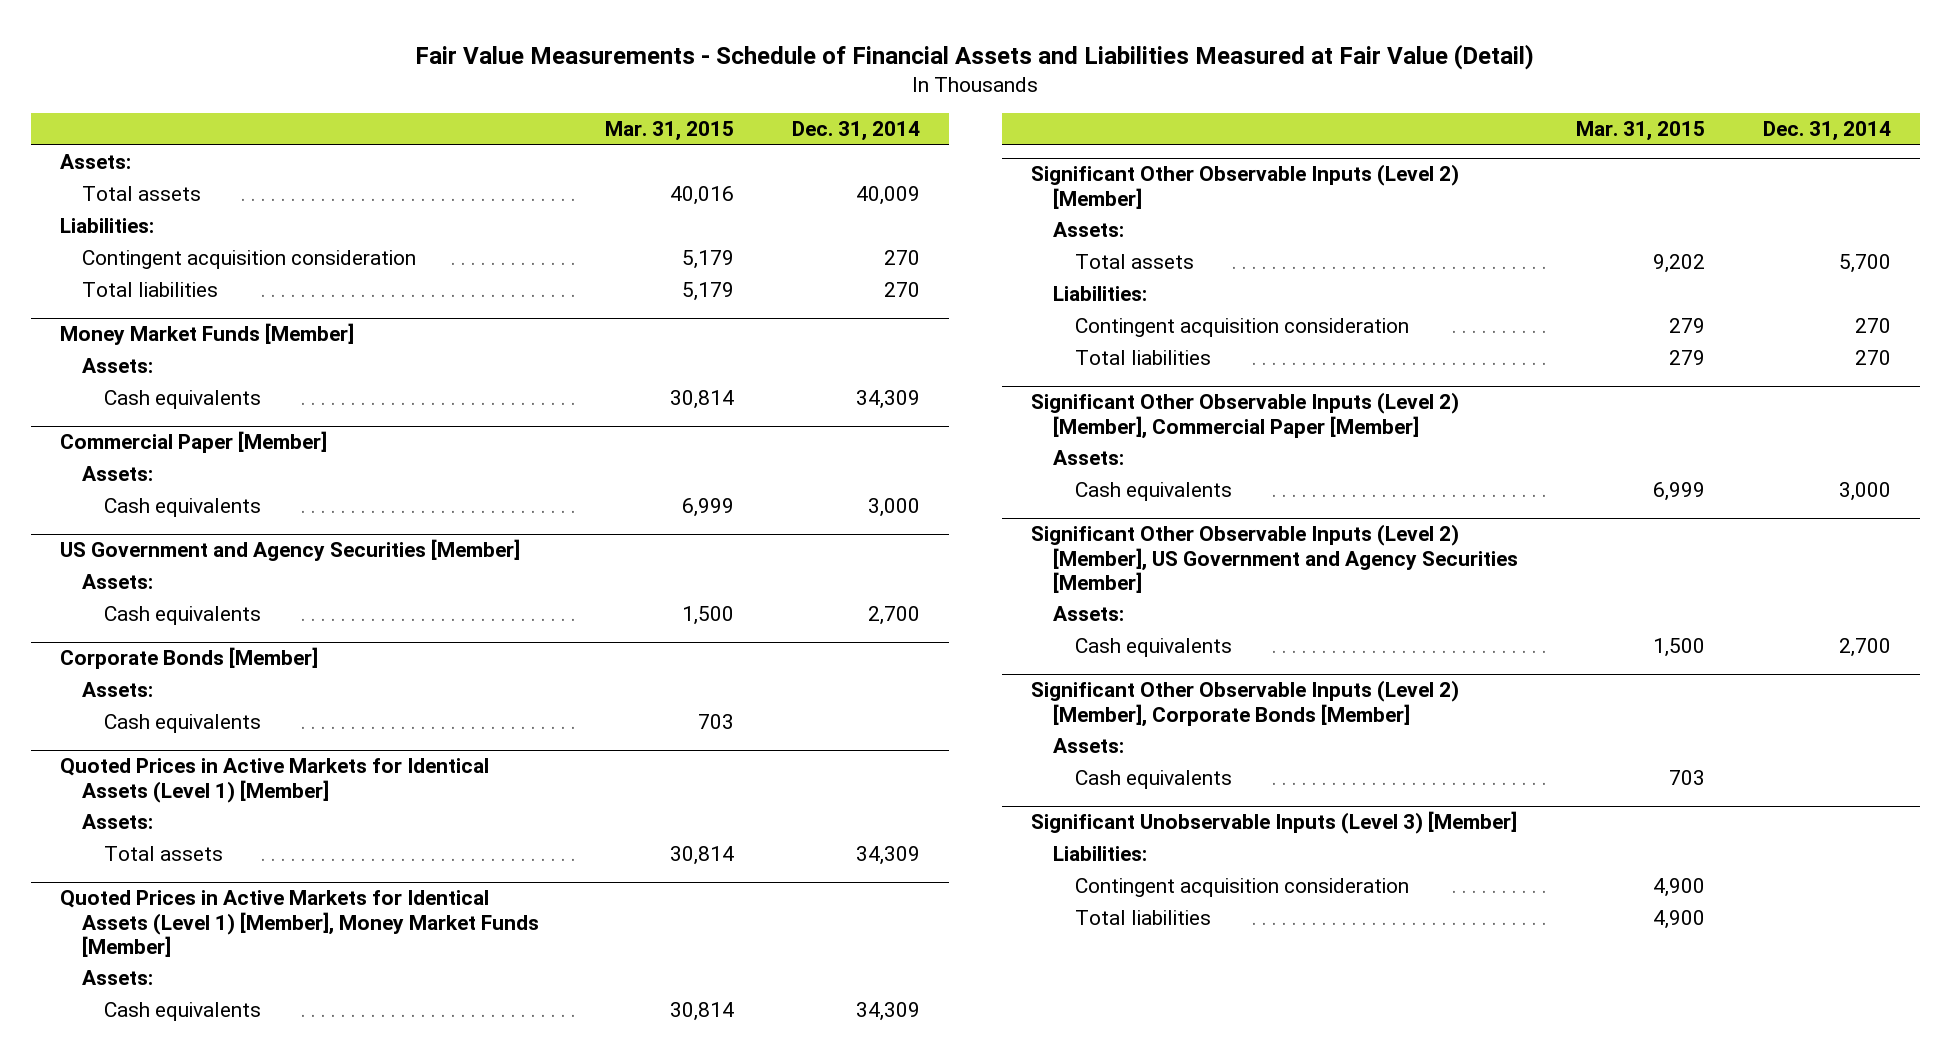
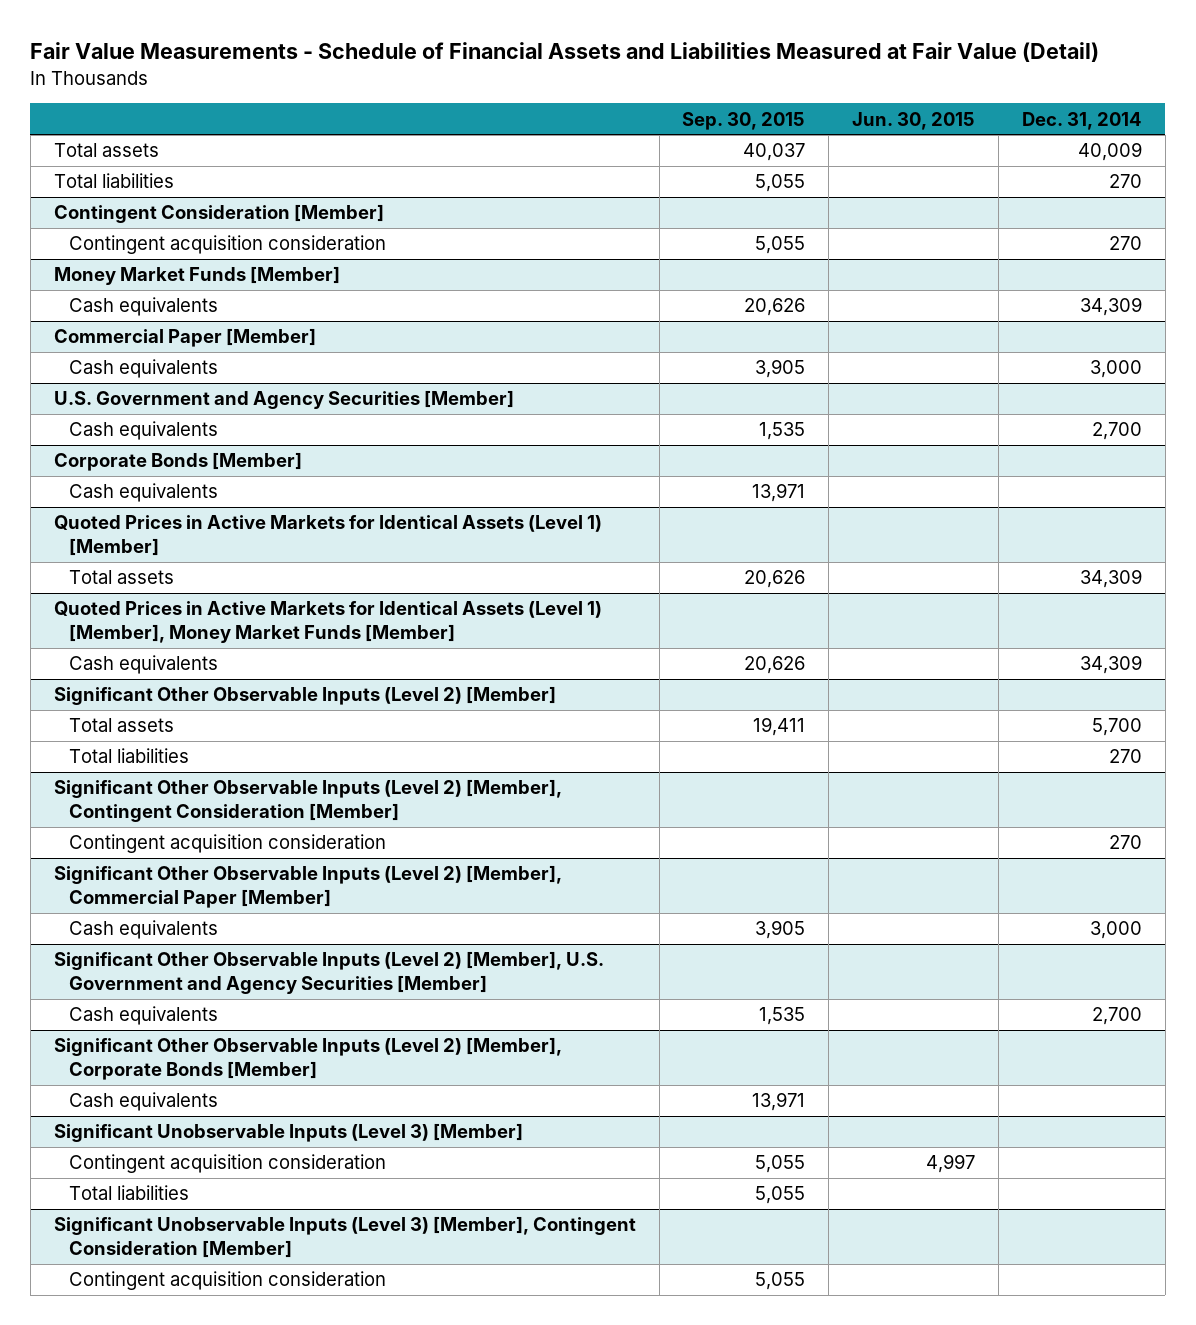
[605,121,735,142] Mar. 31, 2015 -> none
none -> [682,111,806,130] Sep. 30, 2015
none -> [852,111,976,130] Jun. 30, 2015
[59,154,131,170] Assets: -> none
[59,218,154,234] Liabilities: -> none
[82,250,417,270] Contingent acquisition consideration -> none
none -> [53,204,384,224] Contingent Consideration [Member]
none -> [69,235,387,255] Contingent acquisition consideration
[82,358,154,374] Assets: -> none
[82,466,154,482] Assets: -> none
[82,574,154,590] Assets: -> none
[59,539,520,562] US Government and Agency Securities [Member] -> [53,390,514,410] U.S. Government and Agency Securities [Member]
[82,682,154,698] Assets: -> none
[82,814,154,830] Assets: -> none
[82,970,154,986] Assets: -> none
[1052,222,1124,238] Assets: -> none
[1052,286,1147,302] Liabilities: -> none
[1075,318,1410,338] Contingent acquisition consideration -> none
none -> [53,779,562,823] Significant Other Observable Inputs (Level 2) [Member], Contingent Consideration [Member]
none -> [69,834,387,854] Contingent acquisition consideration
[1052,450,1124,466] Assets: -> none
[1052,606,1124,622] Assets: -> none
[1030,524,1518,593] Significant Other Observable Inputs (Level 2) [Member], US Government and Agency Securities [Member] -> [53,951,604,995] Significant Other Observable Inputs (Level 2) [Member], U.S. Government and Agency Securities [Member]
[1052,738,1124,754] Assets: -> none
[1052,846,1147,862] Liabilities: -> none
none -> [53,1216,636,1259] Significant Unobservable Inputs (Level 3) [Member], Contingent Consideration [Member]
none -> [69,1271,387,1291] Contingent acquisition consideration

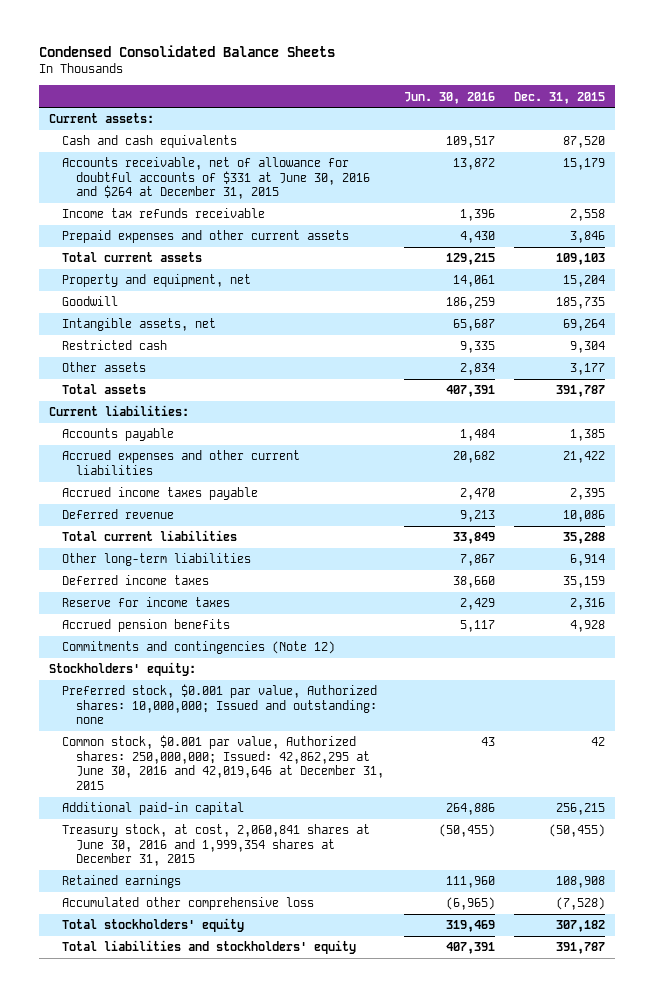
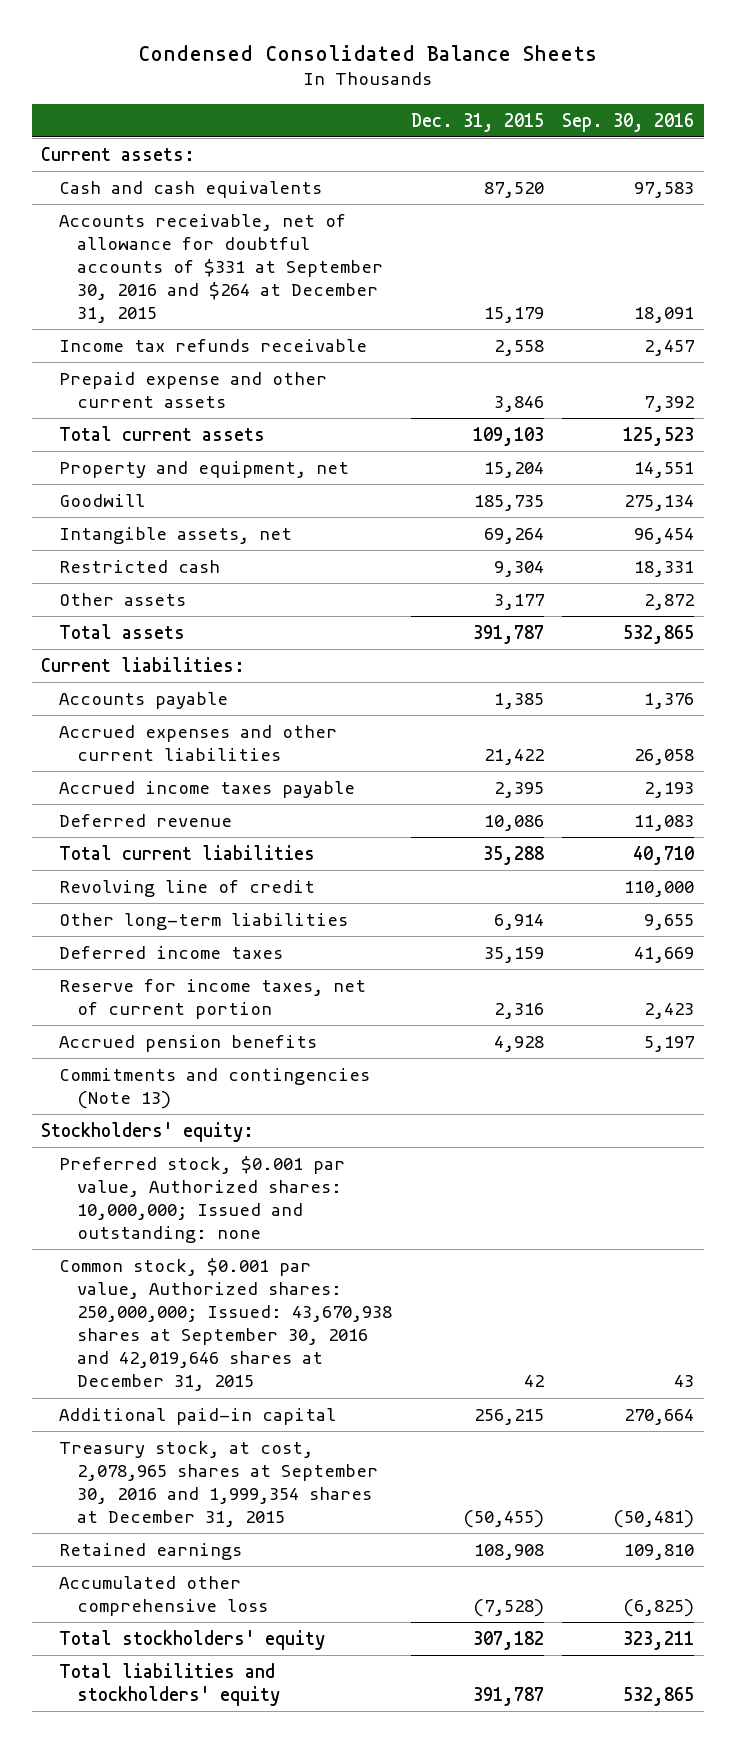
[403,91,495,104] Jun. 30, 2016 -> none
none -> [562,112,695,132] Sep. 30, 2016
[62,157,371,200] Accounts receivable, net of allowance for doubtful accounts of $331 at June 30, 2016 and $264 at December 31, 2015 -> [59,213,384,324] Accounts receivable, net of allowance for doubtful accounts of $331 at September 30, 2016 and $264 at December 31, 2015
[62,230,350,244] Prepaid expenses and other current assets -> [59,371,328,408] Prepaid expense and other current assets
none -> [59,879,316,897] Revolving line of credit
[62,597,231,608] Reserve for income taxes -> [59,978,367,1019] Reserve for income taxes, net of current portion
[62,641,336,655] Commitments and contingencies (Note 12) -> [59,1067,371,1109] Commitments and contingencies (Note 13)
[62,735,385,791] Common stock, $0.001 par value, Authorized shares: 250,000,000; Issued: 42,862,295 at June 30, 2016 and 42,019,646 at December 31, 2015 -> [59,1257,393,1392] Common stock, $0.001 par value, Authorized shares: 250,000,000; Issued: 43,670,938 shares at September 30, 2016 and 42,019,646 shares at December 31, 2015
[62,824,371,867] Treasury stock, at cost, 2,060,841 shares at June 30, 2016 and 1,999,354 shares at December 31, 2015 -> [59,1440,379,1528] Treasury stock, at cost, 2,078,965 shares at September 30, 2016 and 1,999,354 shares at December 31, 2015

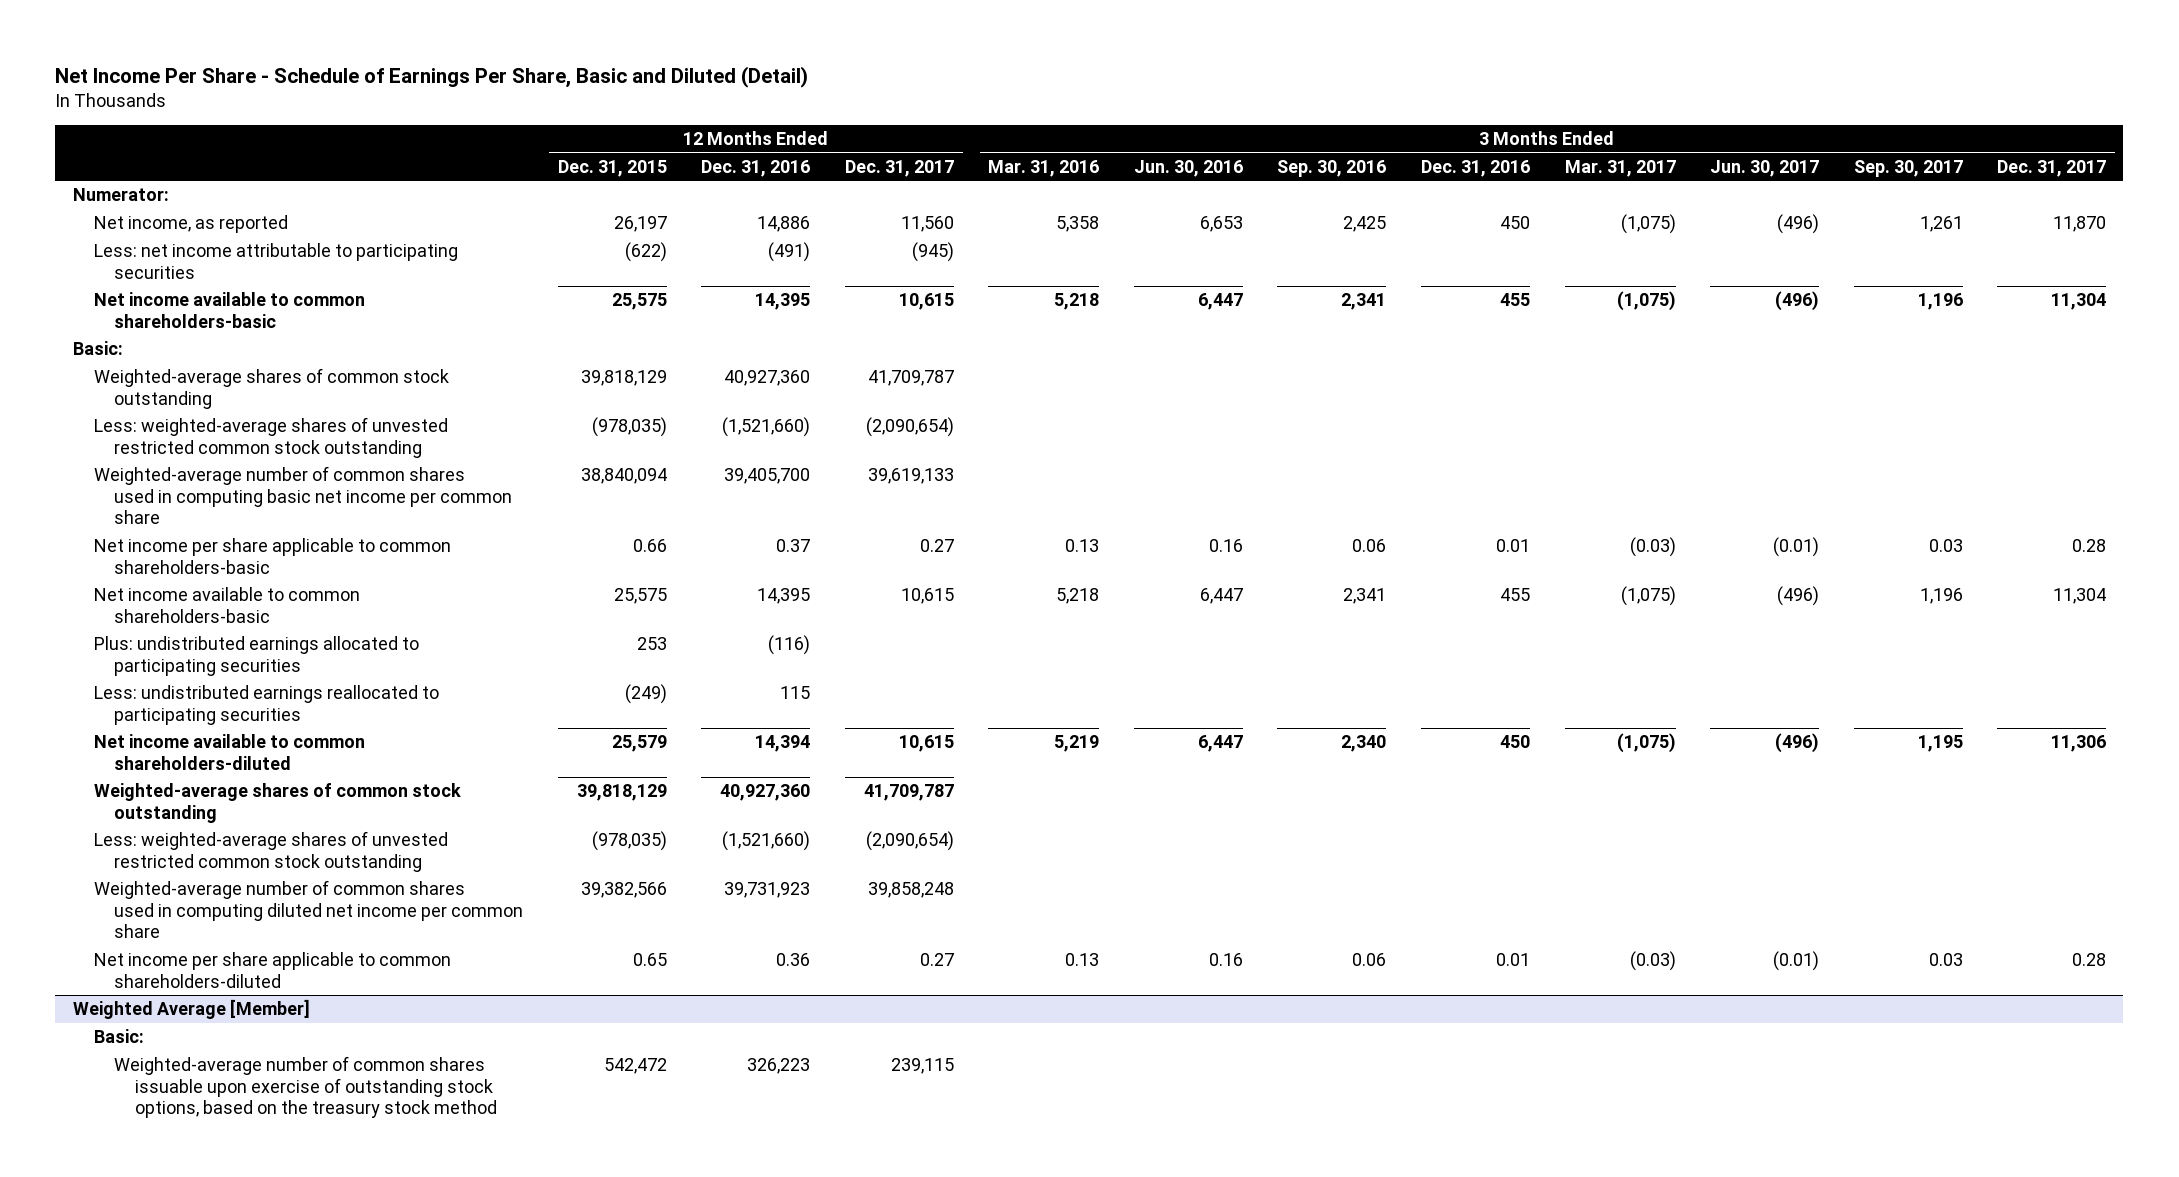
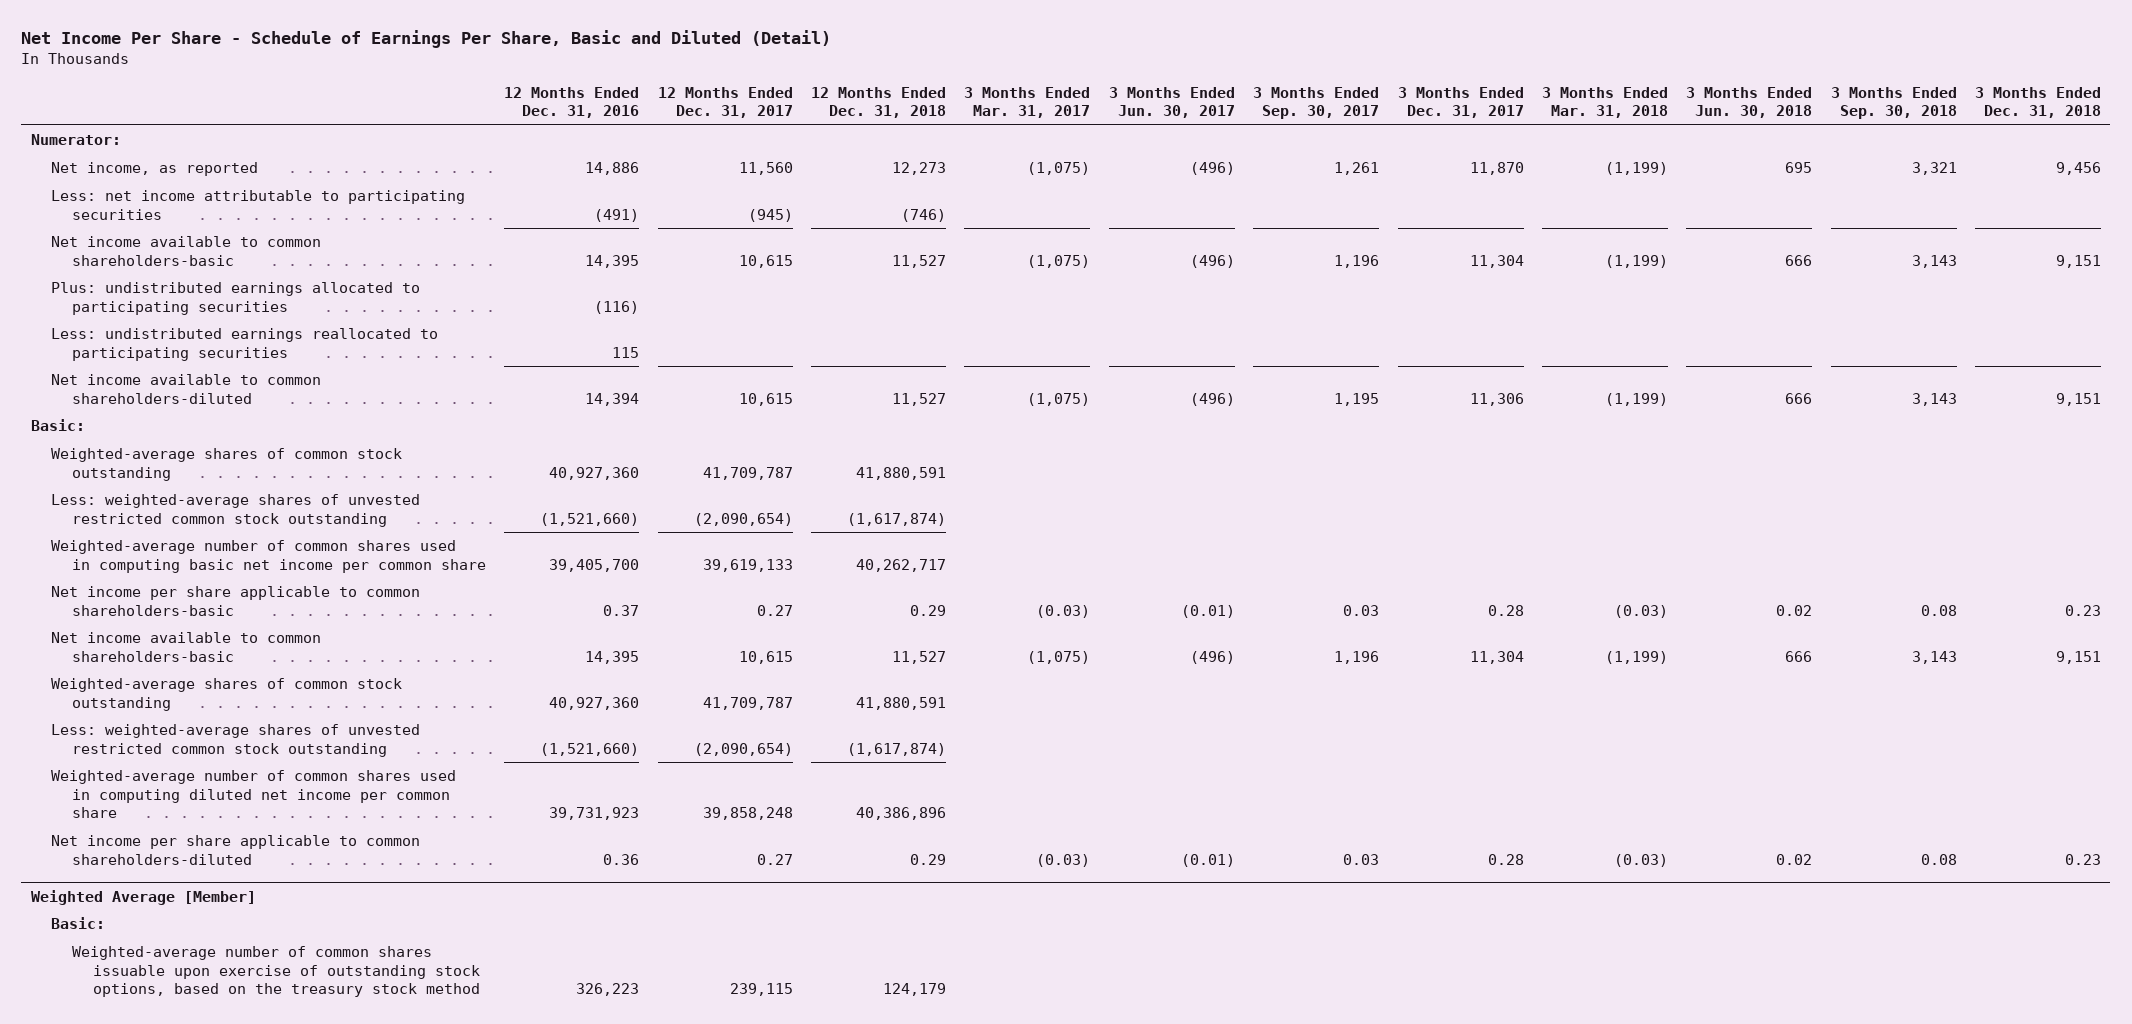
[557,159,667,177] Dec. 31, 2015 -> none
[988,159,1100,177] Mar. 31, 2016 -> none
[1133,159,1243,177] Jun. 30, 2016 -> none
[1277,159,1387,177] Sep. 30, 2016 -> none
[1421,159,1531,177] Dec. 31, 2016 -> none
none -> [811,86,947,119] 12 Months Ended Dec. 31, 2018
none -> [1541,86,1668,119] 3 Months Ended Mar. 31, 2018
none -> [1686,86,1813,119] 3 Months Ended Jun. 30, 2018
none -> [1830,86,1957,120] 3 Months Ended Sep. 30, 2018
none -> [1975,86,2102,119] 3 Months Ended Dec. 31, 2018
[93,636,419,676] Plus: undistributed earnings allocated to participating securities -> [51,282,421,315] Plus: undistributed earnings allocated to participating securities
[93,685,439,725] Less: undistributed earnings reallocated to participating securities -> [51,328,439,361] Less: undistributed earnings reallocated to participating securities
[93,734,365,770] Net income available to common shareholders-diluted -> [51,374,322,404] Net income available to common shareholders-diluted

